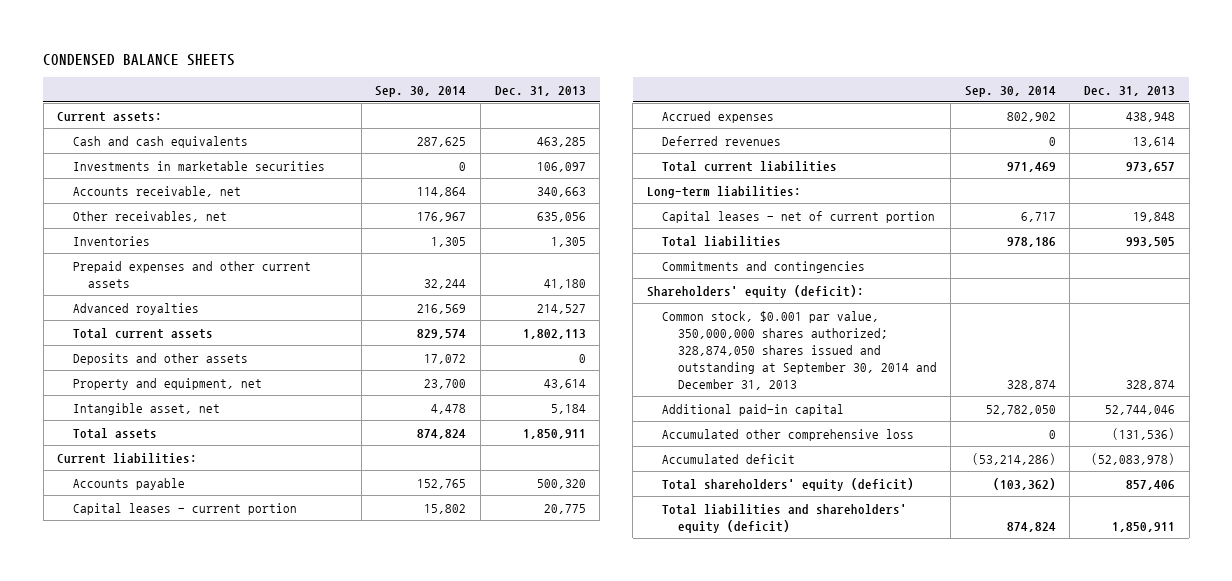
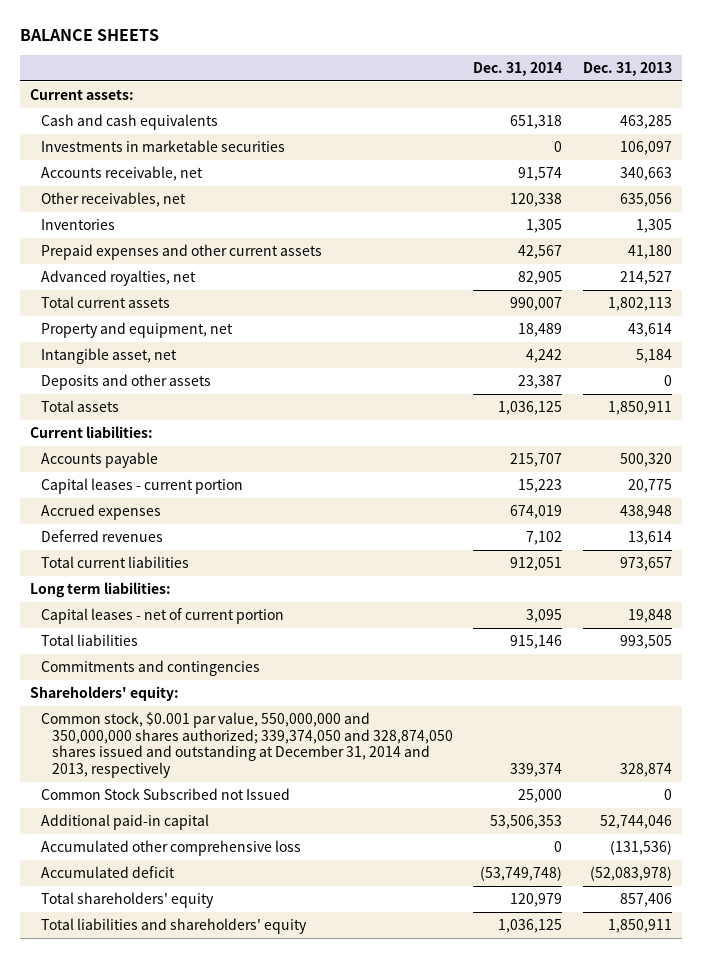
[43,53,236,66] CONDENSED BALANCE SHEETS -> [19,29,159,42] BALANCE SHEETS
[375,85,467,97] Sep. 30, 2014 -> none
none -> [473,61,563,76] Dec. 31, 2014
[72,302,199,315] Advanced royalties -> [40,269,196,286] Advanced royalties, net
[72,352,248,365] Deposits and other assets -> [40,373,211,390] Deposits and other assets
[646,185,801,198] Long-term liabilities: -> [29,581,171,598] Long term liabilities:
[646,284,864,298] Shareholders' equity (deficit): -> [29,685,179,701] Shareholders' equity:
[662,310,937,390] Common stock, $0.001 par value, 350,000,000 shares authorized; 328,874,050 shares issued and outstanding at September 30, 2014 and December 31, 2013 -> [40,711,453,779] Common stock, $0.001 par value, 550,000,000 and 350,000,000 shares authorized; 339,374,050 and 328,874,050 shares issued and outstanding at December 31, 2014 and 2013, respectively
none -> [40,787,290,800] Common Stock Subscribed not Issued
[662,477,915,491] Total shareholders' equity (deficit) -> [40,891,214,908] Total shareholders' equity
[662,503,908,533] Total liabilities and shareholders' equity (deficit) -> [40,917,307,934] Total liabilities and shareholders' equity

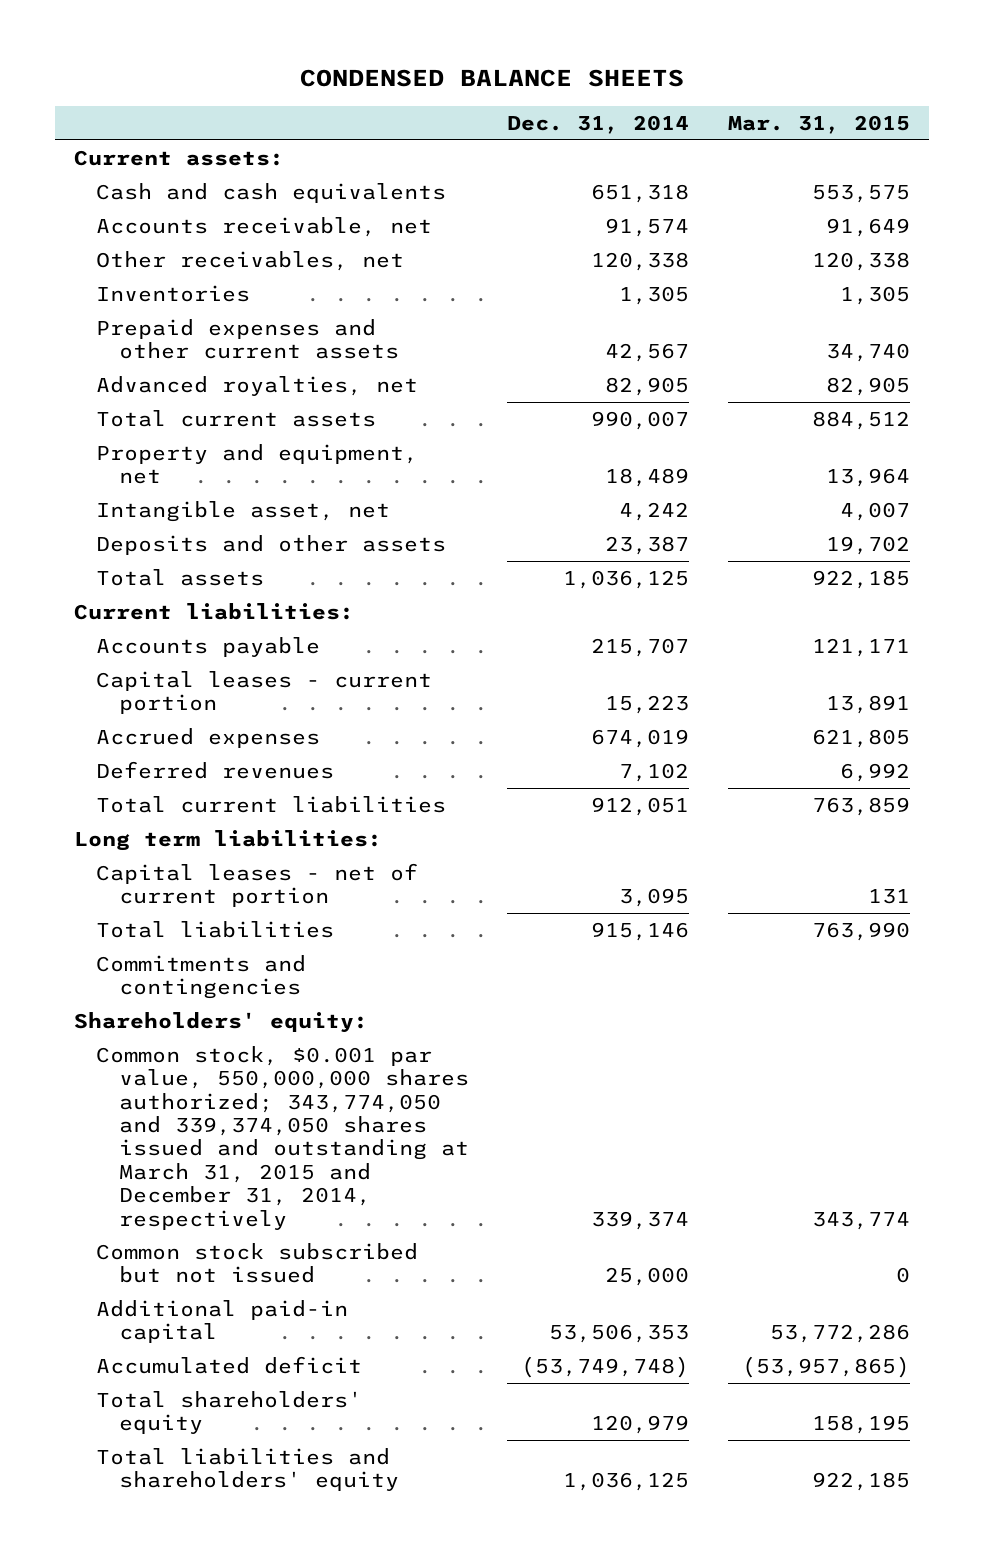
[19,29,159,42] BALANCE SHEETS -> [300,68,685,87] CONDENSED BALANCE SHEETS
[582,61,672,76] Dec. 31, 2013 -> none
none -> [728,114,911,134] Mar. 31, 2015
[40,139,285,152] Investments in marketable securities -> none
[40,711,453,779] Common stock, $0.001 par value, 550,000,000 and 350,000,000 shares authorized; 339,374,050 and 328,874,050 shares issued and outstanding at December 31, 2014 and 2013, respectively -> [96,1045,469,1230] Common stock, $0.001 par value, 550,000,000 shares authorized; 343,774,050 and 339,374,050 shares issued and outstanding at March 31, 2015 and December 31, 2014, respectively
[40,787,290,800] Common Stock Subscribed not Issued -> [96,1242,419,1284] Common stock subscribed but not issued
[40,839,301,856] Accumulated other comprehensive loss -> none

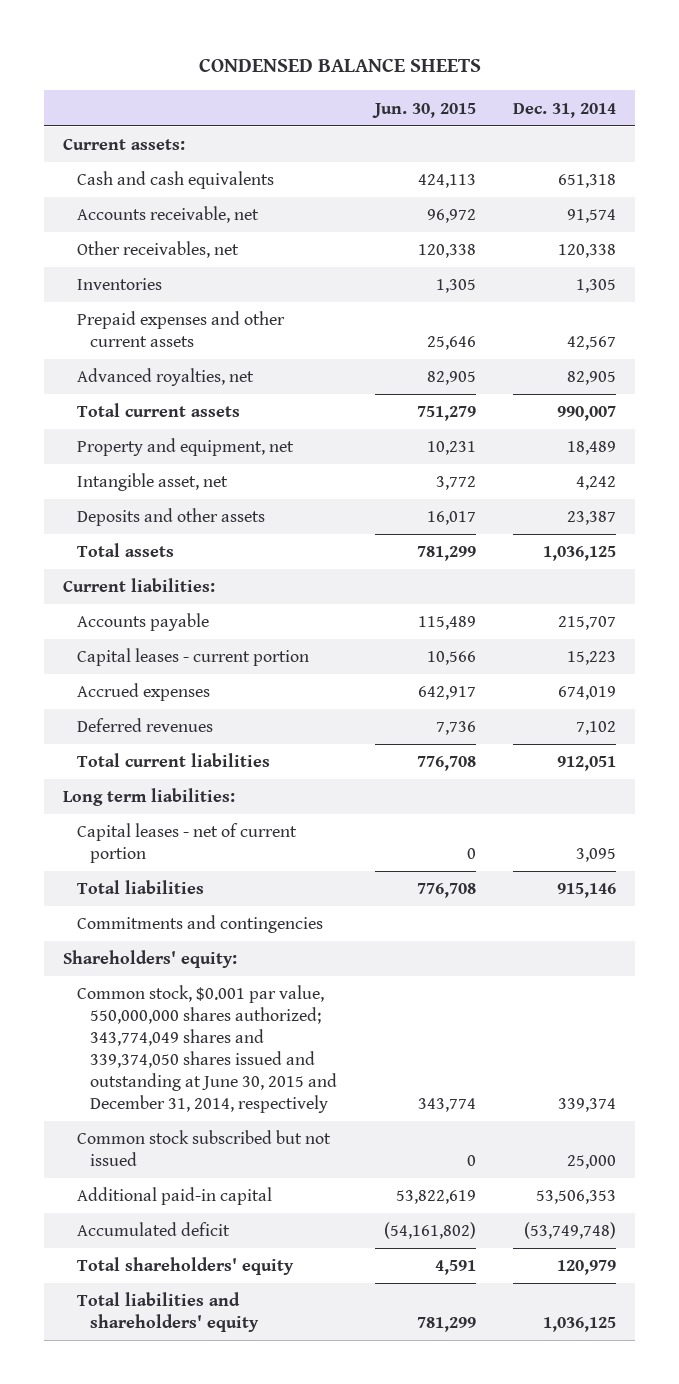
[728,114,911,134] Mar. 31, 2015 -> none
none -> [371,102,476,118] Jun. 30, 2015
[96,1045,469,1230] Common stock, $0.001 par value, 550,000,000 shares authorized; 343,774,050 and 339,374,050 shares issued and outstanding at March 31, 2015 and December 31, 2014, respectively -> [76,985,338,1113] Common stock, $0.001 par value, 550,000,000 shares authorized; 343,774,049 shares and 339,374,050 shares issued and outstanding at June 30, 2015 and December 31, 2014, respectively

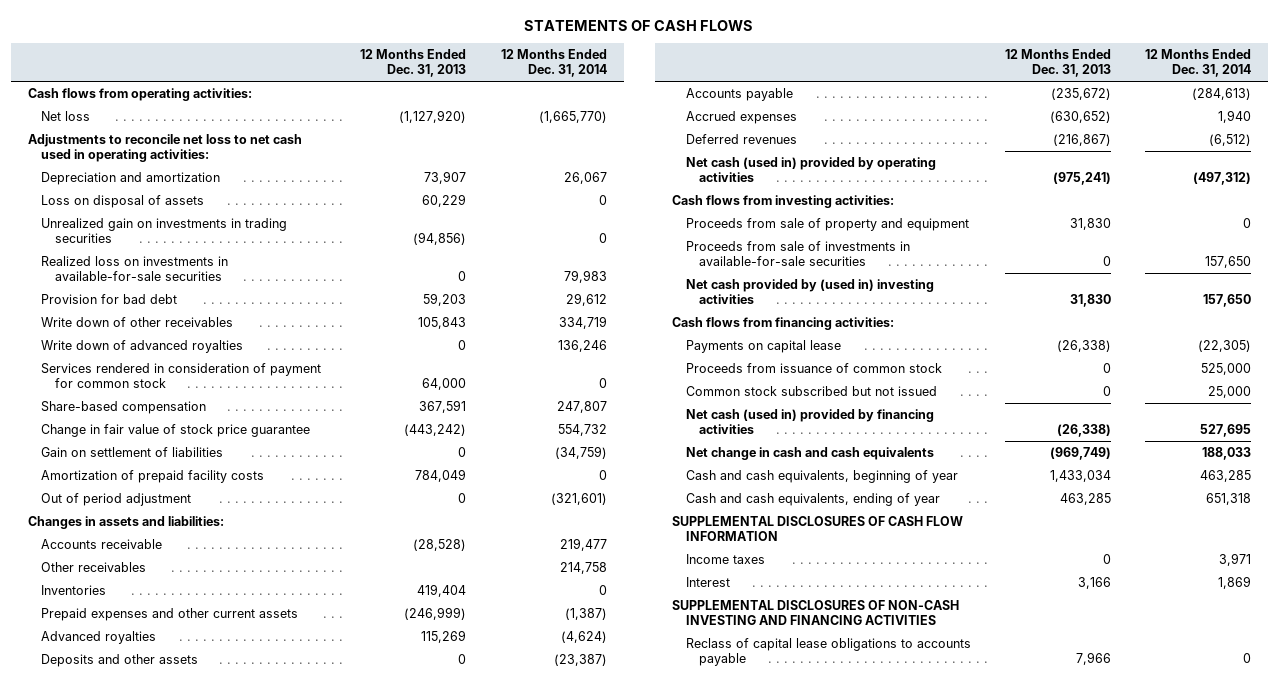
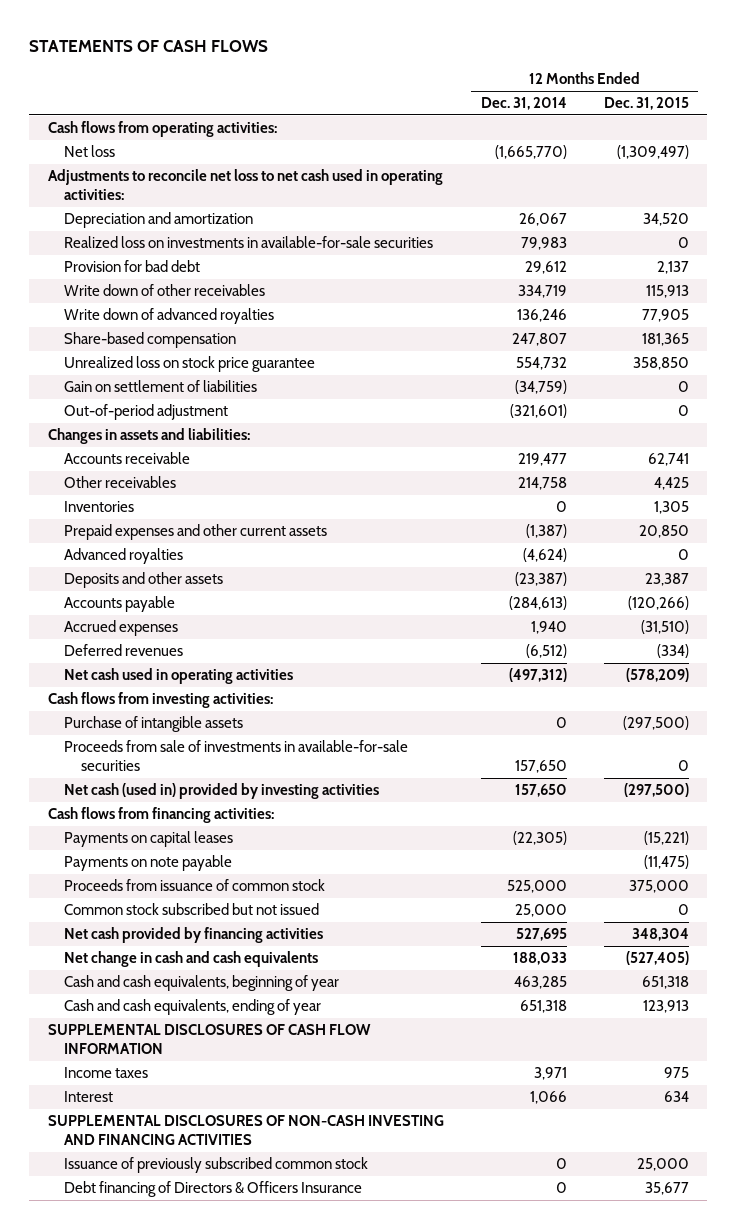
[360,49,467,78] 12 Months Ended Dec. 31, 2013 -> none
none -> [603,97,689,111] Dec. 31, 2015
[41,194,205,208] Loss on disposal of assets -> none
[41,217,288,244] Unrealized gain on investments in trading securities -> none
[41,362,322,389] Services rendered in consideration of payment for common stock -> none
[41,423,311,437] Change in fair value of stock price guarantee -> [64,356,316,373] Unrealized loss on stock price guarantee
[41,469,265,483] Amortization of prepaid facility costs -> none
[41,492,192,506] Out of period adjustment -> [64,404,229,421] Out-of-period adjustment
[685,156,936,183] Net cash (used in) provided by operating activities -> [64,668,294,685] Net cash used in operating activities
[685,217,969,231] Proceeds from sale of property and equipment -> none
none -> [64,716,244,733] Purchase of intangible assets
[685,278,934,305] Net cash provided by (used in) investing activities -> [64,783,380,800] Net cash (used in) provided by investing activities
[685,339,841,353] Payments on capital lease -> [64,831,234,848] Payments on capital leases
none -> [64,855,233,872] Payments on note payable
[685,408,934,435] Net cash (used in) provided by financing activities -> [64,927,324,944] Net cash provided by financing activities
[1217,575,1251,589] 1,869 -> [529,1091,567,1105] 1,066
[685,637,971,667] Reclass of capital lease obligations to accounts payable -> none
none -> [64,1157,369,1174] Issuance of previously subscribed common stock
none -> [64,1181,363,1198] Debt financing of Directors & Officers Insurance

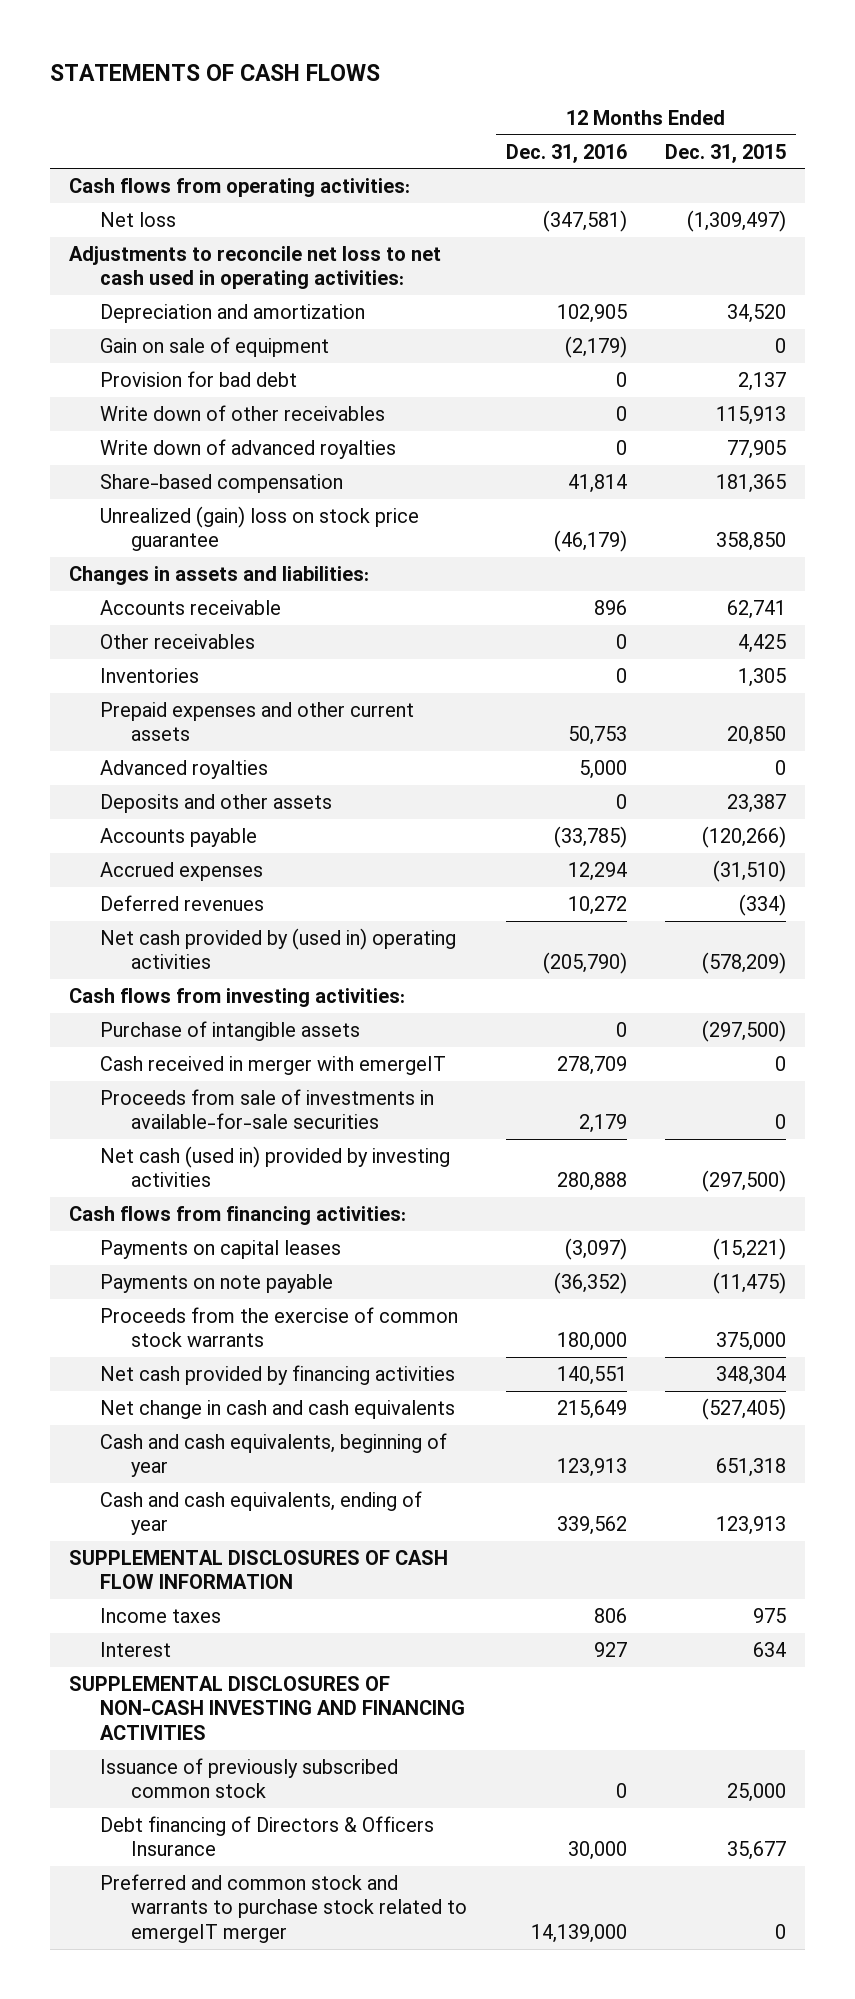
[480,97,567,111] Dec. 31, 2014 -> none
none -> [505,143,627,163] Dec. 31, 2016
[64,236,434,249] Realized loss on investments in available-for-sale securities -> none
none -> [100,336,330,357] Gain on sale of equipment
[64,380,258,393] Gain on settlement of liabilities -> none
[64,404,229,421] Out-of-period adjustment -> none
[64,356,316,373] Unrealized loss on stock price guarantee -> [100,505,420,552] Unrealized (gain) loss on stock price guarantee
[64,668,294,685] Net cash used in operating activities -> [100,927,457,970] Net cash provided by (used in) operating activities
none -> [100,1055,447,1075] Cash received in merger with emergeIT
[64,903,320,916] Common stock subscribed but not issued -> none
[64,879,326,892] Proceeds from issuance of common stock -> [100,1306,459,1348] Proceeds from the exercise of common stock warrants
none -> [100,1873,468,1943] Preferred and common stock and warrants to purchase stock related to emergeIT merger

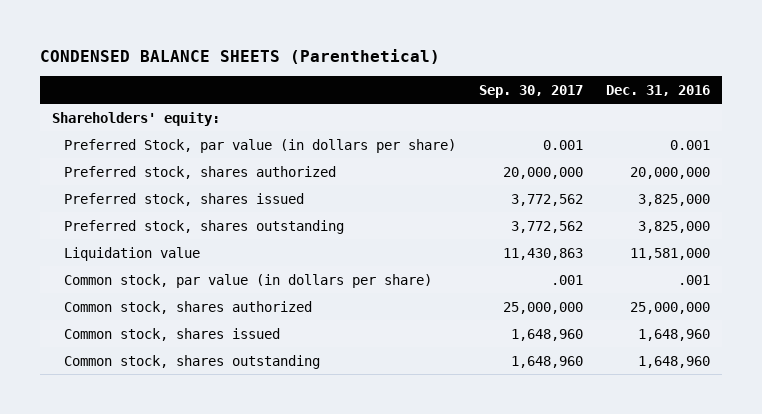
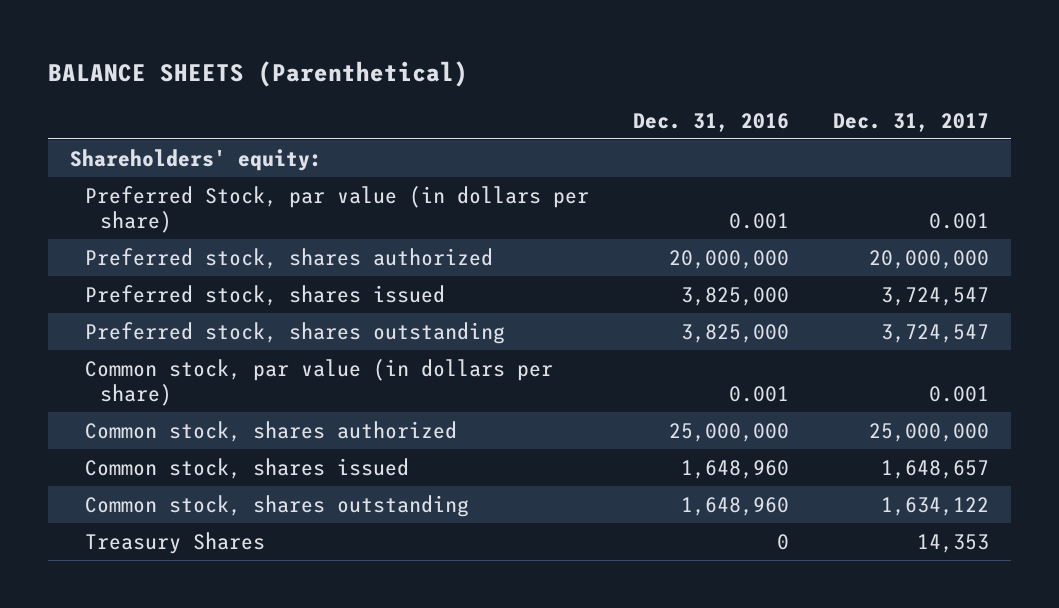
[40,49,441,65] CONDENSED BALANCE SHEETS (Parenthetical) -> [48,61,469,88] BALANCE SHEETS (Parenthetical)
[479,84,584,98] Sep. 30, 2017 -> none
none -> [832,112,989,132] Dec. 31, 2017
[64,246,201,261] Liquidation value -> none
[678,274,711,285] .001 -> [729,385,790,402] 0.001
none -> [85,531,266,554] Treasury Shares

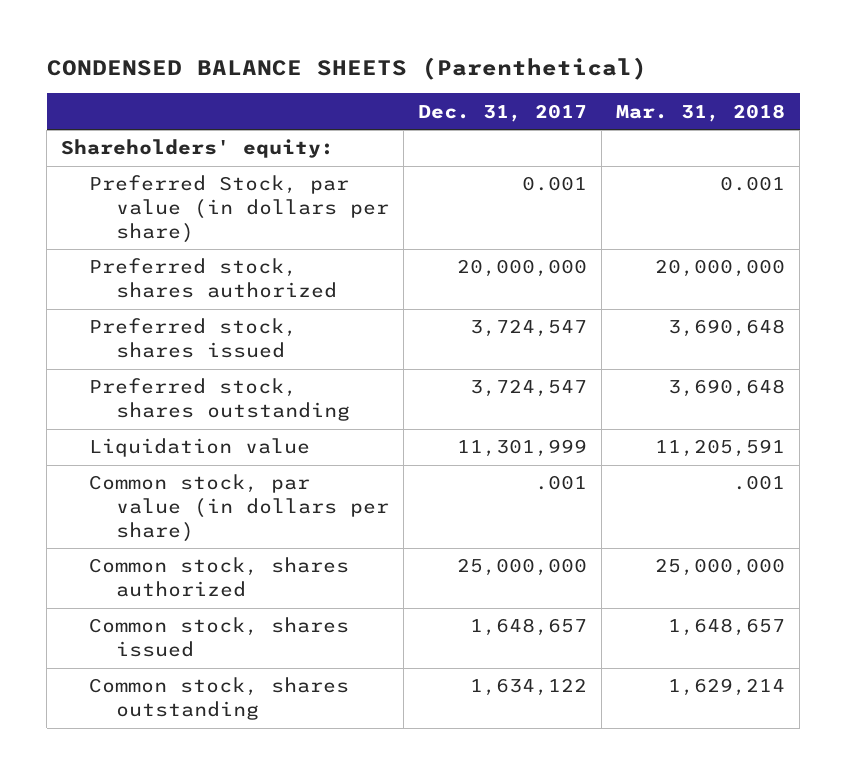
[48,61,469,88] BALANCE SHEETS (Parenthetical) -> [46,57,647,81] CONDENSED BALANCE SHEETS (Parenthetical)
[633,112,790,132] Dec. 31, 2016 -> none
none -> [616,103,786,122] Mar. 31, 2018
none -> [88,438,310,458] Liquidation value
[928,385,989,402] 0.001 -> [535,475,588,491] .001
[85,531,266,554] Treasury Shares -> none

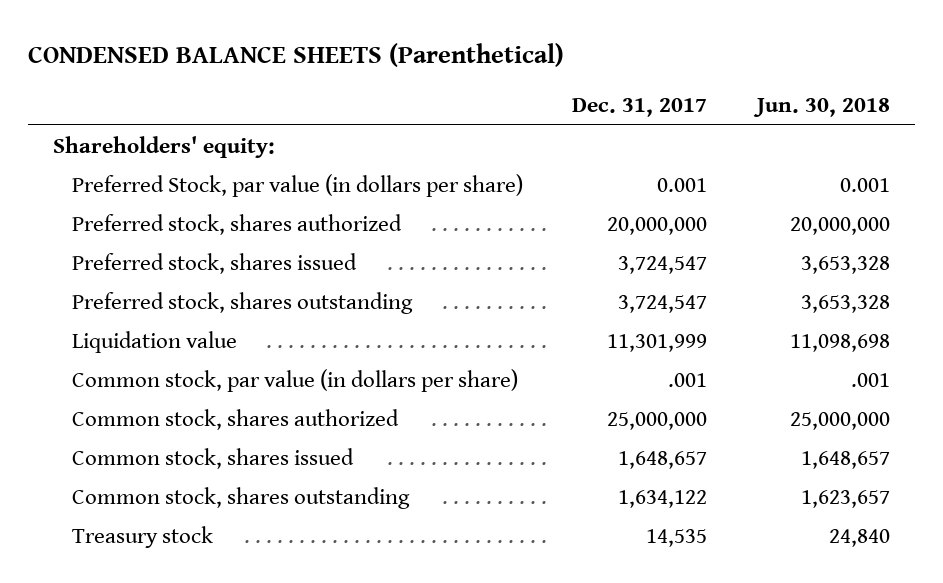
[616,103,786,122] Mar. 31, 2018 -> none
none -> [752,98,890,118] Jun. 30, 2018
none -> [71,525,213,548] Treasury stock

